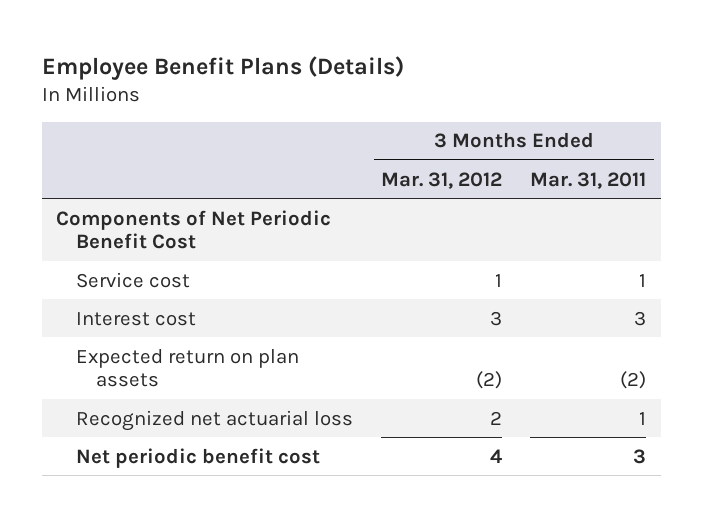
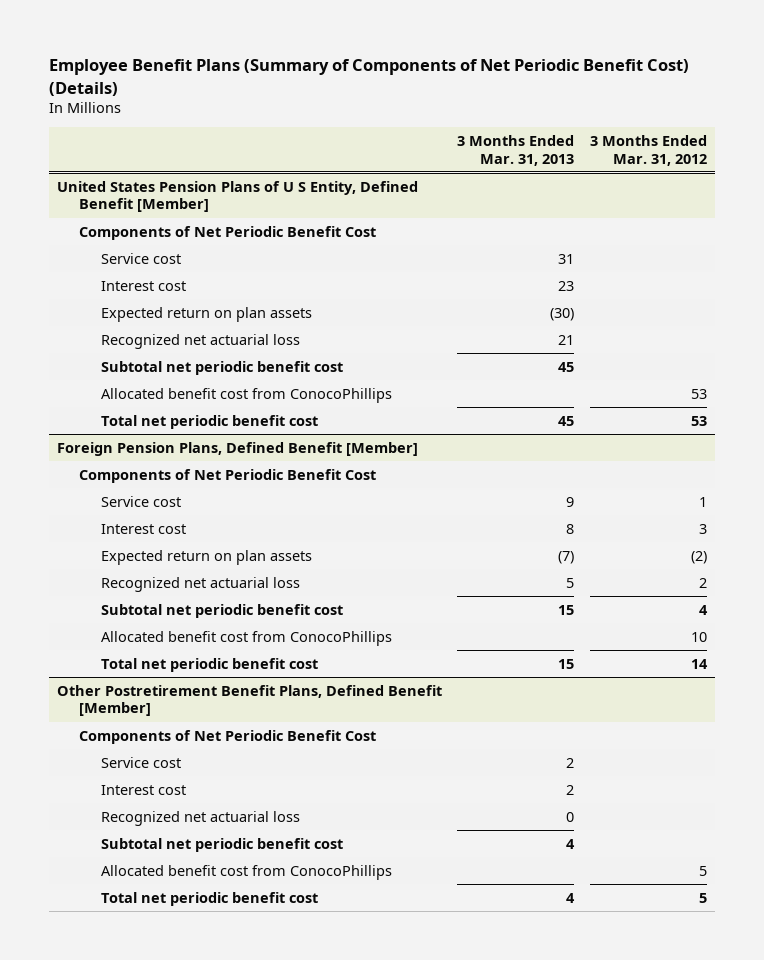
[42,55,405,80] Employee Benefit Plans (Details) -> [49,59,690,96] Employee Benefit Plans (Summary of Components of Net Periodic Benefit Cost) (Details)
[530,171,647,189] Mar. 31, 2011 -> none
none -> [457,135,575,166] 3 Months Ended Mar. 31, 2013
none -> [56,180,418,213] United States Pension Plans of U S Entity, Defined Benefit [Member]
none -> [79,225,377,240] Components of Net Periodic Benefit Cost
none -> [101,252,182,264] Service cost
none -> [101,280,187,291] Interest cost
none -> [101,306,313,322] Expected return on plan assets
none -> [101,333,301,349] Recognized net actuarial loss
none -> [101,360,344,375] Subtotal net periodic benefit cost
none -> [101,387,393,403] Allocated benefit cost from ConocoPhillips
none -> [101,414,319,429] Total net periodic benefit cost
none -> [56,441,418,456] Foreign Pension Plans, Defined Benefit [Member]
none -> [101,603,344,618] Subtotal net periodic benefit cost
none -> [101,630,393,646] Allocated benefit cost from ConocoPhillips
[76,447,321,468] Net periodic benefit cost -> [101,657,319,672] Total net periodic benefit cost
[490,448,503,463] 4 -> [691,658,709,669] 14
none -> [56,684,442,717] Other Postretirement Benefit Plans, Defined Benefit [Member]
none -> [79,729,377,744] Components of Net Periodic Benefit Cost
none -> [101,756,182,768] Service cost
none -> [101,784,187,795] Interest cost
none -> [101,810,301,826] Recognized net actuarial loss
none -> [101,837,344,852] Subtotal net periodic benefit cost
none -> [101,864,393,880] Allocated benefit cost from ConocoPhillips
none -> [101,891,319,906] Total net periodic benefit cost

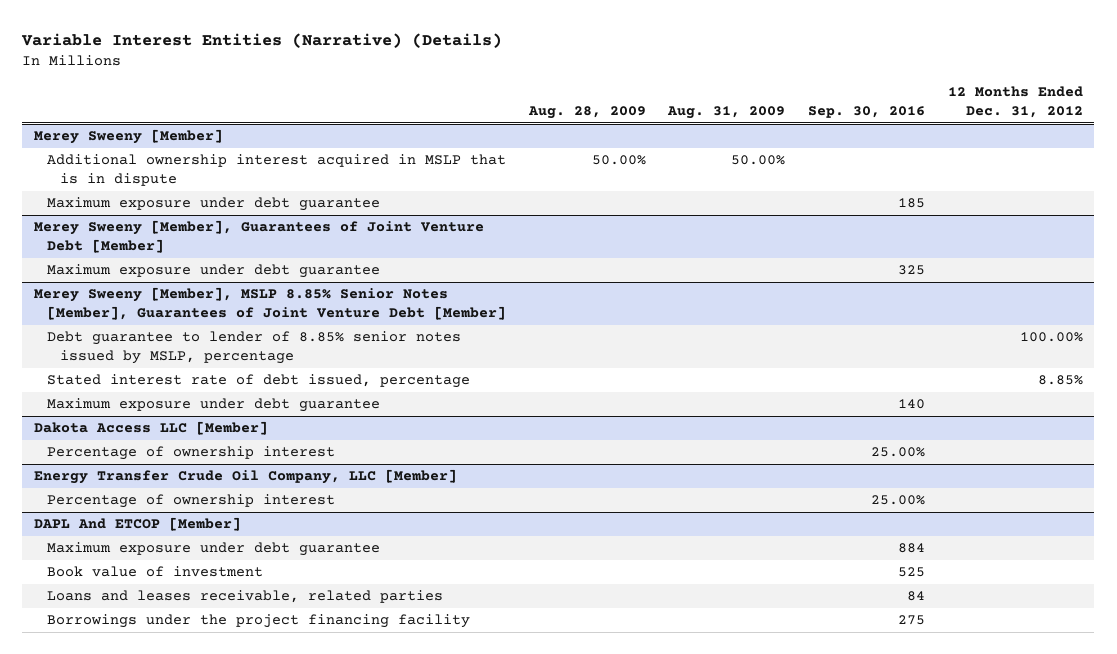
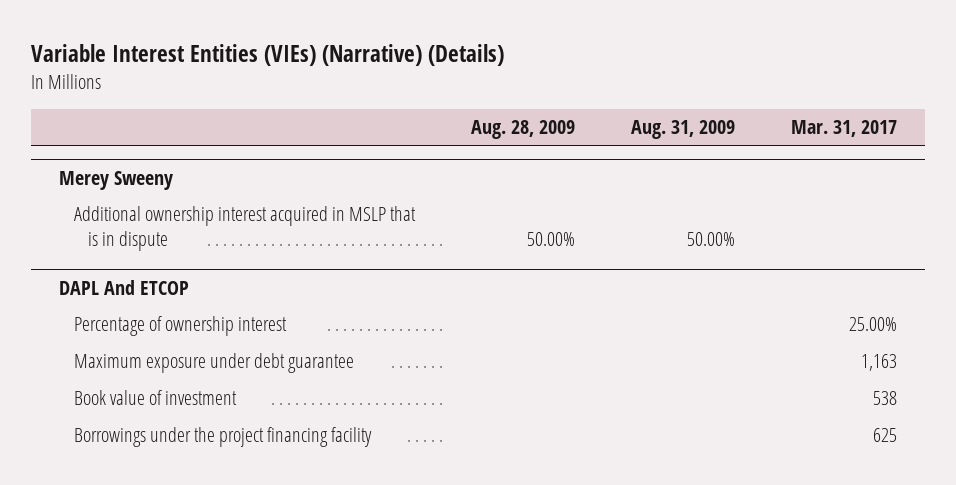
[21,33,503,49] Variable Interest Entities (Narrative) (Details) -> [30,44,504,67] Variable Interest Entities (VIEs) (Narrative) (Details)
[808,106,926,119] Sep. 30, 2016 -> none
[948,86,1084,119] 12 Months Ended Dec. 31, 2012 -> none
none -> [791,120,898,138] Mar. 31, 2017
[33,129,223,145] Merey Sweeny [Member] -> [59,170,174,190] Merey Sweeny
[46,197,380,212] Maximum exposure under debt guarantee -> none
[33,220,484,254] Merey Sweeny [Member], Guarantees of Joint Venture Debt [Member] -> none
[46,264,380,279] Maximum exposure under debt guarantee -> none
[33,287,506,321] Merey Sweeny [Member], MSLP 8.85% Senior Notes [Member], Guarantees of Joint Venture Debt [Member] -> none
[46,331,461,365] Debt guarantee to lender of 8.85% senior notes issued by MSLP, percentage -> none
[46,374,470,389] Stated interest rate of debt issued, percentage -> none
[46,398,380,413] Maximum exposure under debt guarantee -> none
[33,421,268,436] Dakota Access LLC [Member] -> none
[46,446,335,461] Percentage of ownership interest -> none
[33,469,457,485] Energy Transfer Crude Oil Company, LLC [Member] -> none
[46,494,335,509] Percentage of ownership interest -> none
[33,517,241,532] DAPL And ETCOP [Member] -> [59,279,190,295] DAPL And ETCOP
none -> [73,316,287,337] Percentage of ownership interest
[46,590,443,604] Loans and leases receivable, related parties -> none

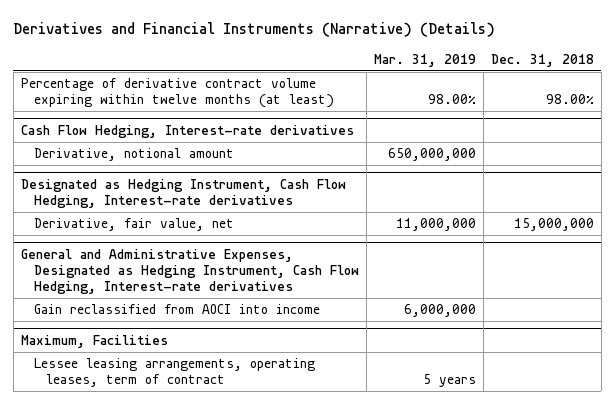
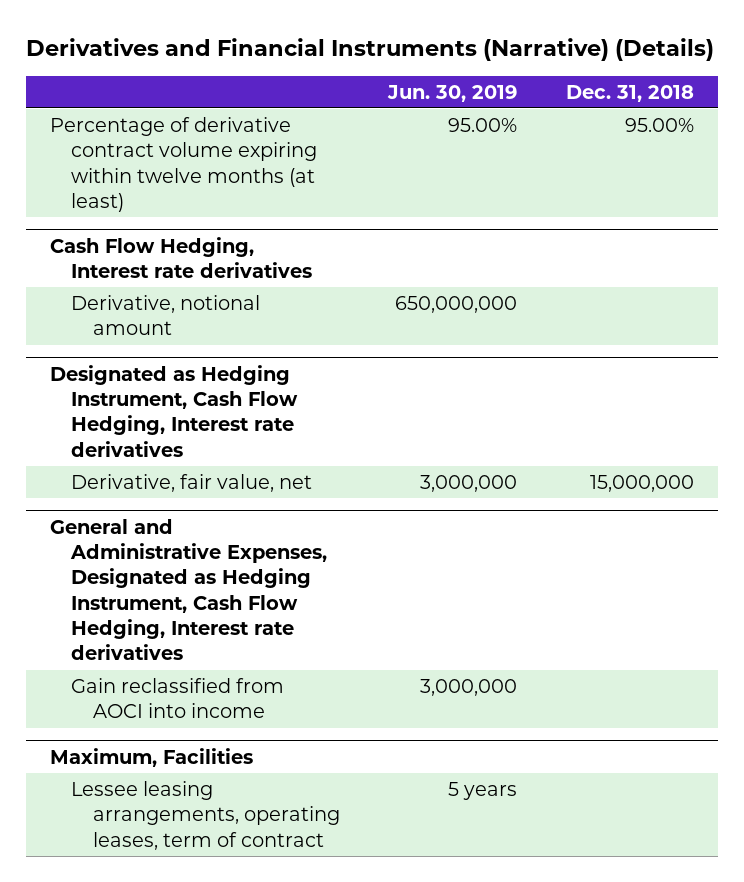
[373,53,476,67] Mar. 31, 2019 -> none
none -> [387,84,518,102] Jun. 30, 2019
[545,94,594,105] 98.00% -> [625,117,695,132] 95.00%
[20,125,354,139] Cash Flow Hedging, Interest-rate derivatives -> [49,236,313,278] Cash Flow Hedging, Interest rate derivatives
[20,179,346,209] Designated as Hedging Instrument, Cash Flow Hedging, Interest-rate derivatives -> [49,364,299,457] Designated as Hedging Instrument, Cash Flow Hedging, Interest rate derivatives
[20,249,359,295] General and Administrative Expenses, Designated as Hedging Instrument, Cash Flow Hedging, Interest-rate derivatives -> [49,518,328,661] General and Administrative Expenses, Designated as Hedging Instrument, Cash Flow Hedging, Interest rate derivatives

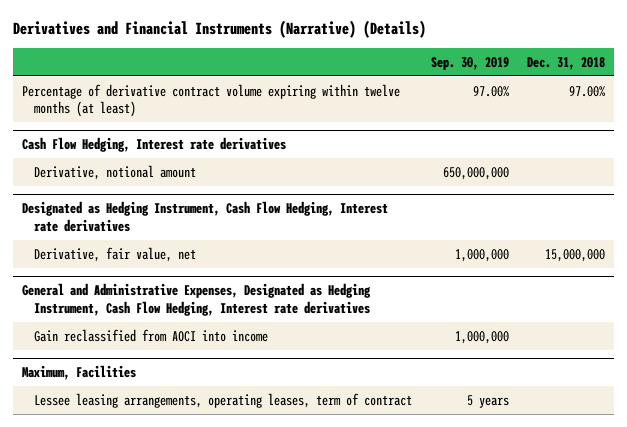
[387,84,518,102] Jun. 30, 2019 -> none
none -> [430,56,509,70] Sep. 30, 2019
[625,117,695,132] 95.00% -> [569,85,606,97] 97.00%

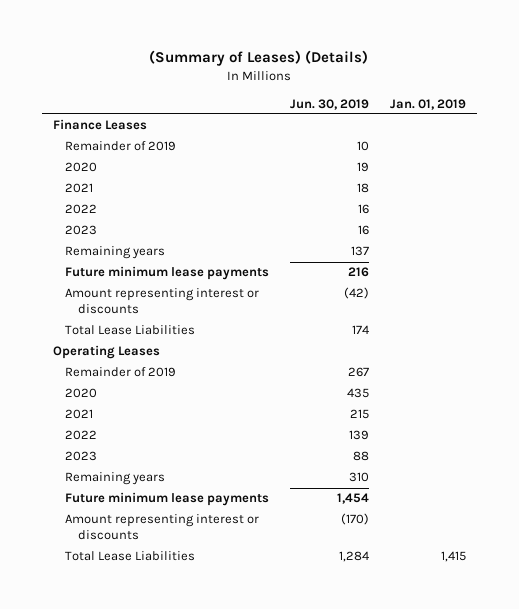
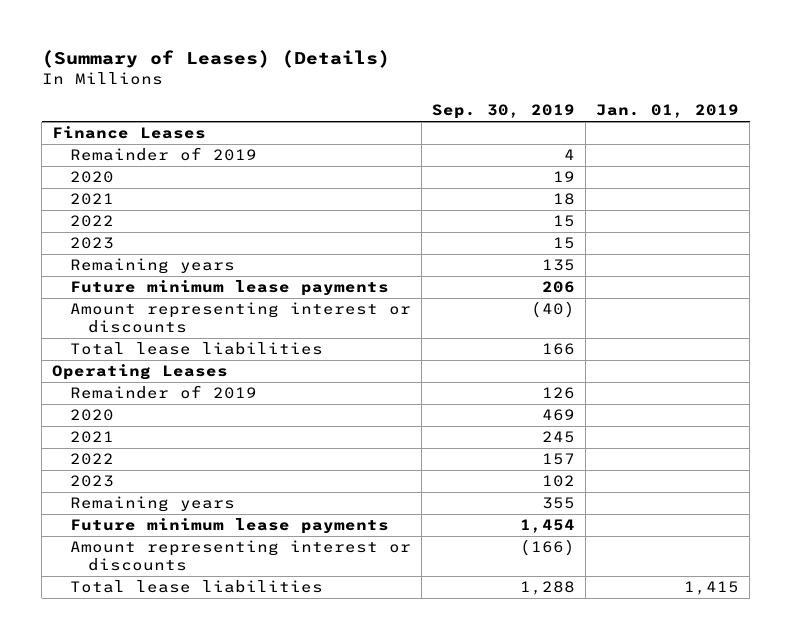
[290,98,370,110] Jun. 30, 2019 -> none
none -> [432,104,576,120] Sep. 30, 2019
[65,325,196,336] Total Lease Liabilities -> [69,342,323,356] Total lease liabilities
[65,551,196,562] Total Lease Liabilities -> [69,580,323,594] Total lease liabilities

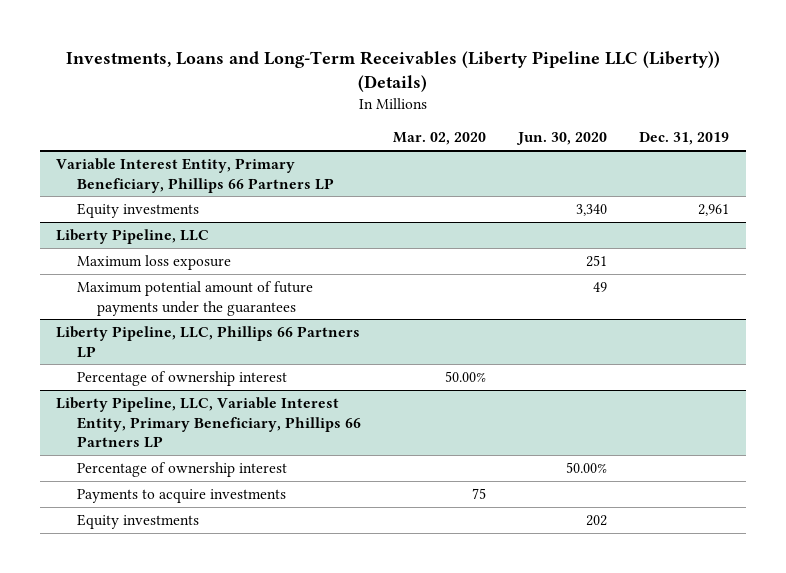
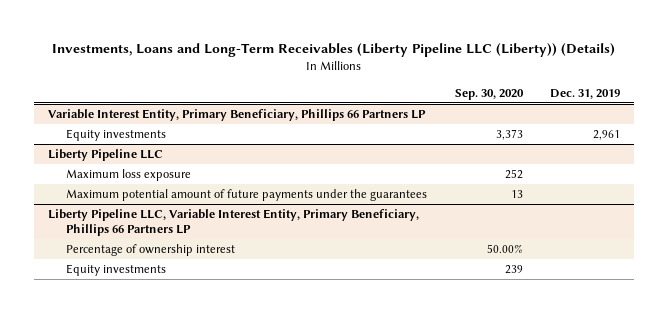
[392,132,486,146] Mar. 02, 2020 -> none
[516,132,608,146] Jun. 30, 2020 -> none
none -> [454,88,524,100] Sep. 30, 2020
[56,229,210,245] Liberty Pipeline, LLC -> [47,149,163,162] Liberty Pipeline LLC
[56,326,361,358] Liberty Pipeline, LLC, Phillips 66 Partners LP -> none
[76,371,287,387] Percentage of ownership interest -> none
[56,397,361,449] Liberty Pipeline, LLC, Variable Interest Entity, Primary Beneficiary, Phillips 66 Partners LP -> [47,209,419,237] Liberty Pipeline LLC, Variable Interest Entity, Primary Beneficiary, Phillips 66 Partners LP
[76,489,286,504] Payments to acquire investments -> none

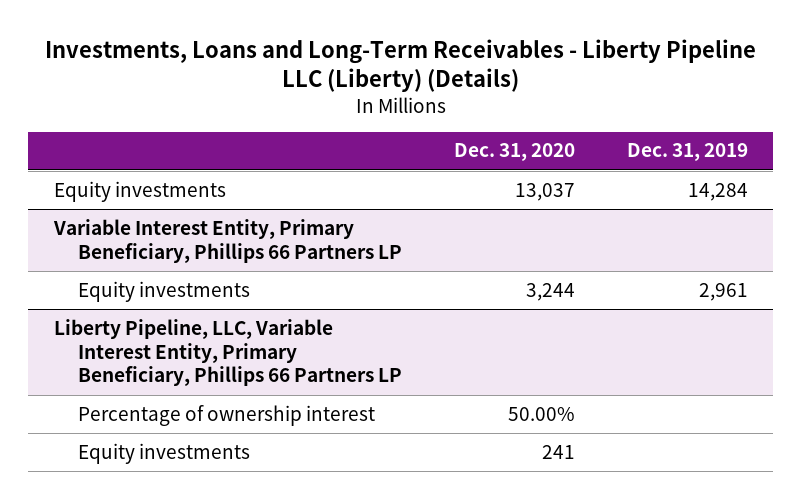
[52,43,616,58] Investments, Loans and Long-Term Receivables (Liberty Pipeline LLC (Liberty)) (Details) -> [44,38,756,93] Investments, Loans and Long-Term Receivables - Liberty Pipeline LLC (Liberty) (Details)
[454,88,524,100] Sep. 30, 2020 -> none
none -> [454,143,576,162] Dec. 31, 2020
none -> [54,180,227,202] Equity investments
[47,149,163,162] Liberty Pipeline LLC -> none
[66,169,192,182] Maximum loss exposure -> none
[66,189,428,202] Maximum potential amount of future payments under the guarantees -> none
[47,209,419,237] Liberty Pipeline LLC, Variable Interest Entity, Primary Beneficiary, Phillips 66 Partners LP -> [54,318,403,387] Liberty Pipeline, LLC, Variable Interest Entity, Primary Beneficiary, Phillips 66 Partners LP

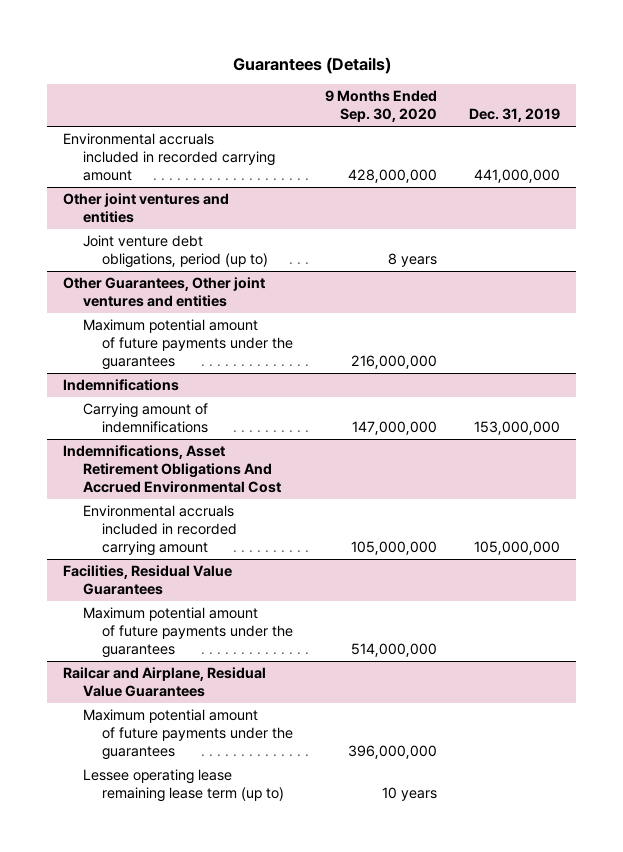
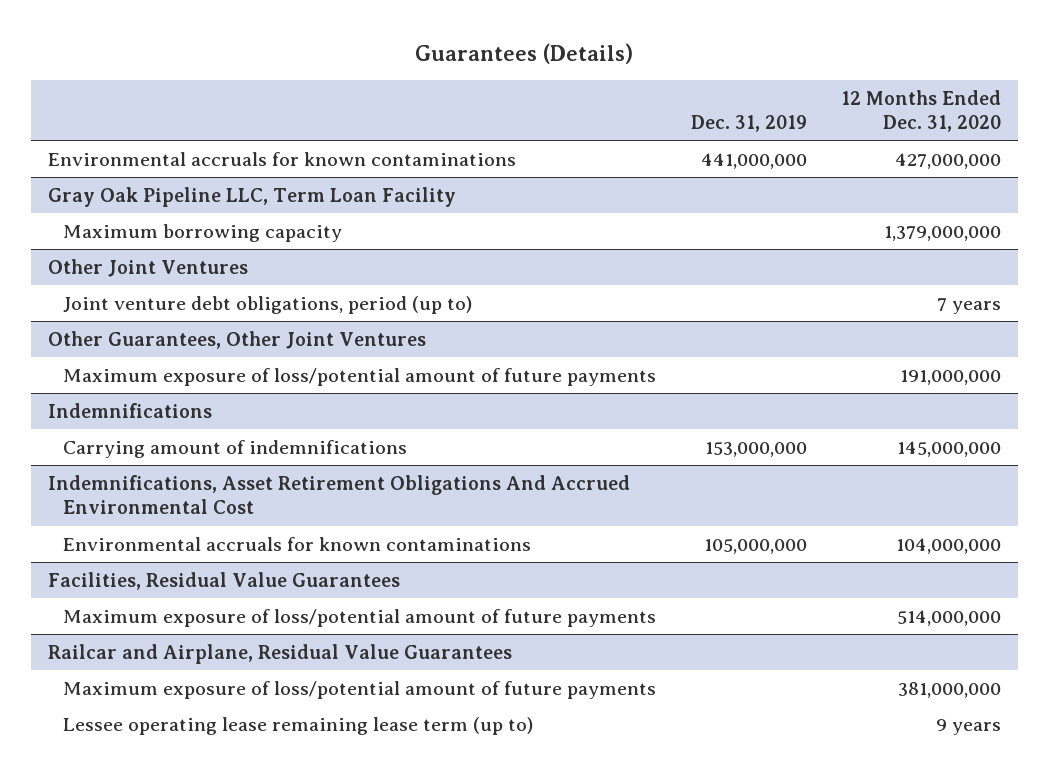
[325,90,438,123] 9 Months Ended Sep. 30, 2020 -> none
none -> [840,89,1001,132] 12 Months Ended Dec. 31, 2020
[63,133,275,182] Environmental accruals included in recorded carrying amount -> [47,151,516,166] Environmental accruals for known contaminations
none -> [47,186,456,207] Gray Oak Pipeline LLC, Term Loan Facility
none -> [63,223,343,242] Maximum borrowing capacity
[63,193,230,224] Other joint ventures and entities -> [47,258,248,277] Other Joint Ventures
[63,277,266,308] Other Guarantees, Other joint ventures and entities -> [47,330,426,349] Other Guarantees, Other Joint Ventures
[82,319,293,371] Maximum potential amount of future payments under the guarantees -> [63,367,657,386] Maximum exposure of loss/potential amount of future payments
[82,505,237,557] Environmental accruals included in recorded carrying amount -> [63,536,532,551] Environmental accruals for known contaminations
[82,607,293,659] Maximum potential amount of future payments under the guarantees -> [63,608,657,627] Maximum exposure of loss/potential amount of future payments
[82,709,293,761] Maximum potential amount of future payments under the guarantees -> [63,680,657,699] Maximum exposure of loss/potential amount of future payments

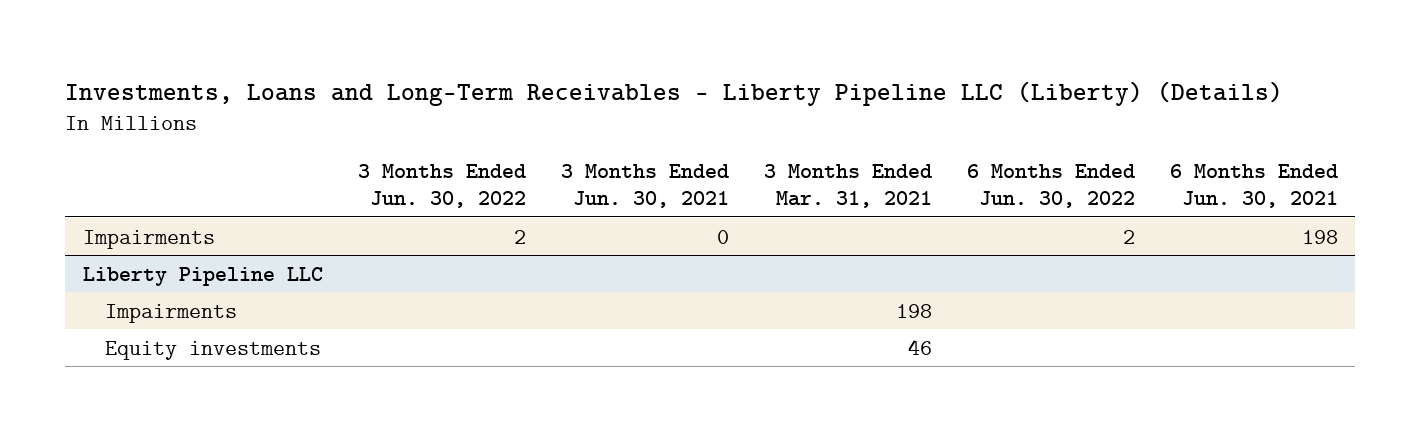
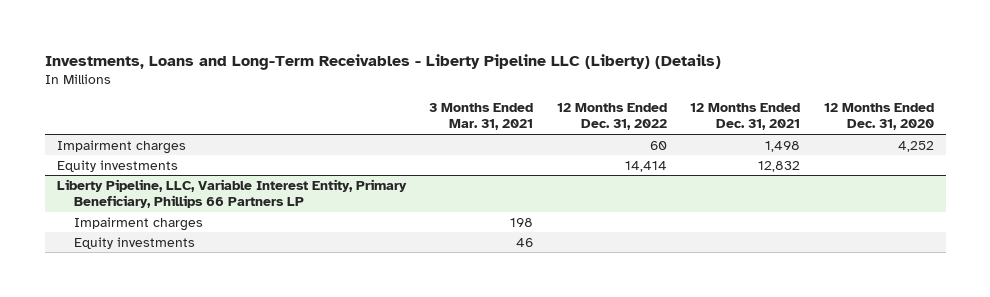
[357,164,526,208] 3 Months Ended Jun. 30, 2022 -> none
[560,164,729,208] 3 Months Ended Jun. 30, 2021 -> none
[966,164,1135,208] 6 Months Ended Jun. 30, 2022 -> none
[1169,164,1338,208] 6 Months Ended Jun. 30, 2021 -> none
none -> [556,102,667,131] 12 Months Ended Dec. 31, 2022
none -> [690,102,801,131] 12 Months Ended Dec. 31, 2021
none -> [823,102,934,131] 12 Months Ended Dec. 31, 2020
[82,229,215,249] Impairments -> [56,139,186,154] Impairment charges
none -> [56,159,178,172] Equity investments
[82,266,323,286] Liberty Pipeline LLC -> [56,178,407,209] Liberty Pipeline, LLC, Variable Interest Entity, Primary Beneficiary, Phillips 66 Partners LP
[105,303,238,323] Impairments -> [74,216,204,231] Impairment charges

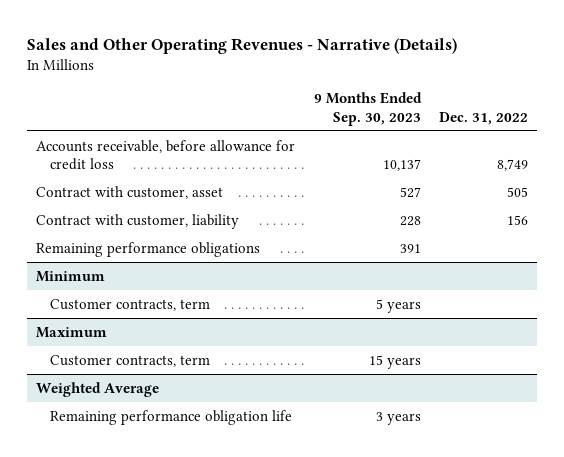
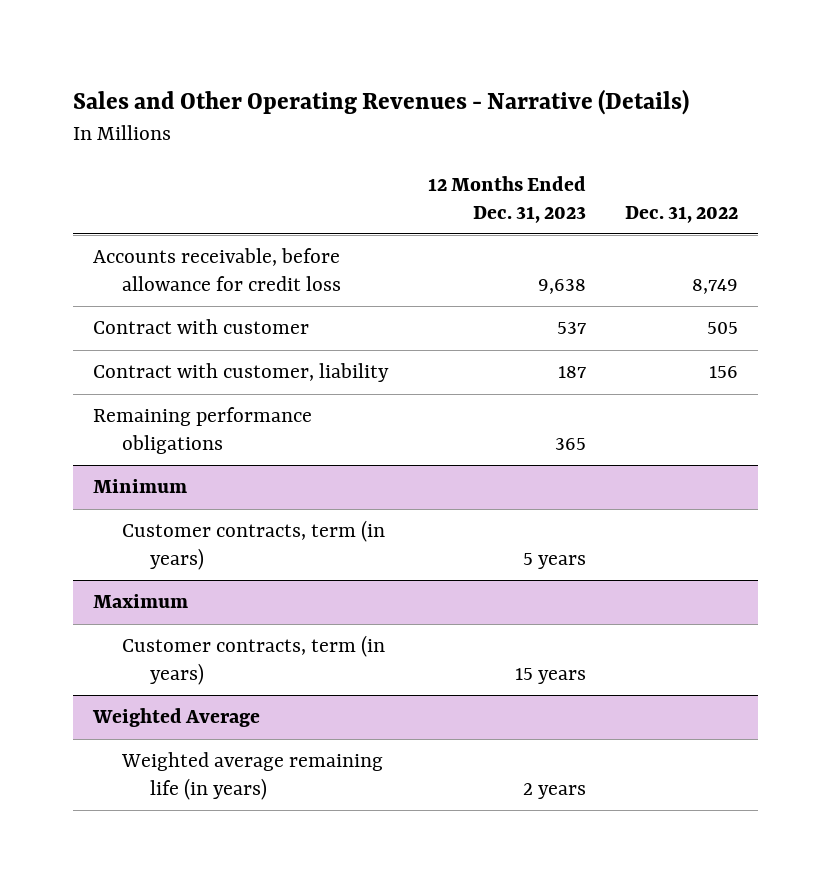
[313,92,422,126] 9 Months Ended Sep. 30, 2023 -> none
none -> [427,176,586,223] 12 Months Ended Dec. 31, 2023
[36,185,224,199] Contract with customer, asset -> [93,319,310,335] Contract with customer
[49,298,210,311] Customer contracts, term -> [121,520,385,570] Customer contracts, term (in years)
[49,354,210,367] Customer contracts, term -> [121,635,385,685] Customer contracts, term (in years)
[49,409,292,425] Remaining performance obligation life -> [120,752,383,800] Weighted average remaining life (in years)

